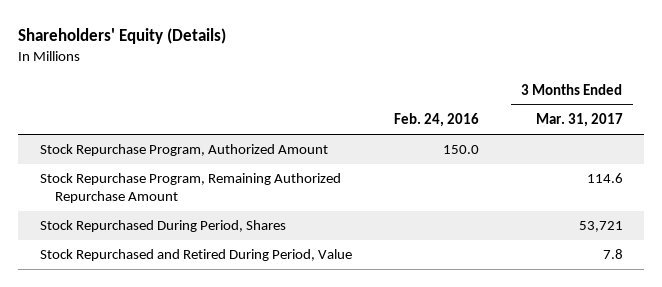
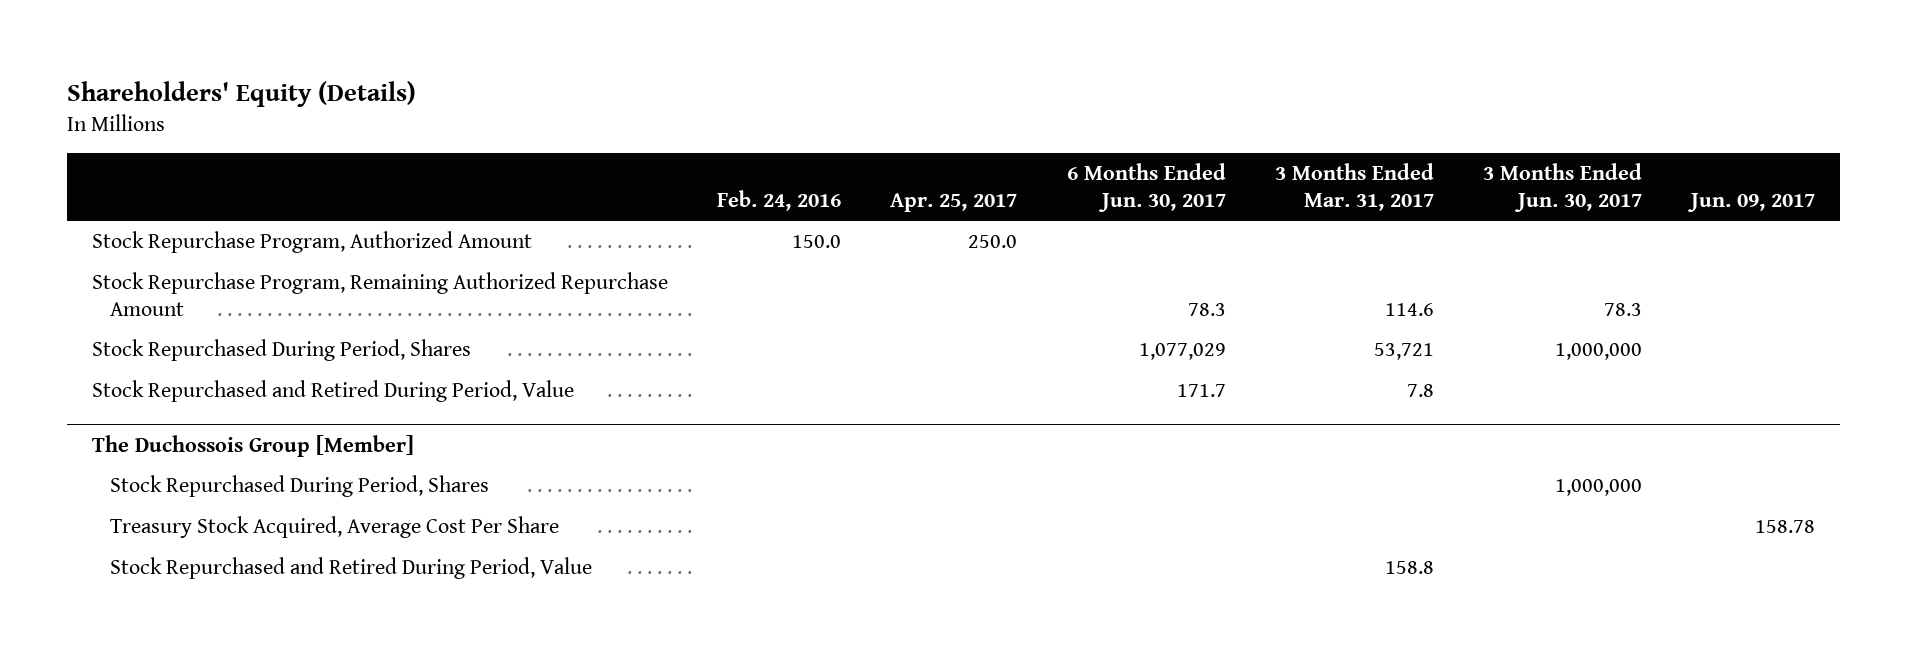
none -> [890,192,1018,212] Apr. 25, 2017
none -> [1066,163,1226,212] 6 Months Ended Jun. 30, 2017
none -> [1483,163,1643,212] 3 Months Ended Jun. 30, 2017
none -> [1687,192,1816,212] Jun. 09, 2017
none -> [91,434,414,457] The Duchossois Group [Member]
none -> [109,475,489,498] Stock Repurchased During Period, Shares
none -> [109,516,559,539] Treasury Stock Acquired, Average Cost Per Share
none -> [109,557,592,580] Stock Repurchased and Retired During Period, Value

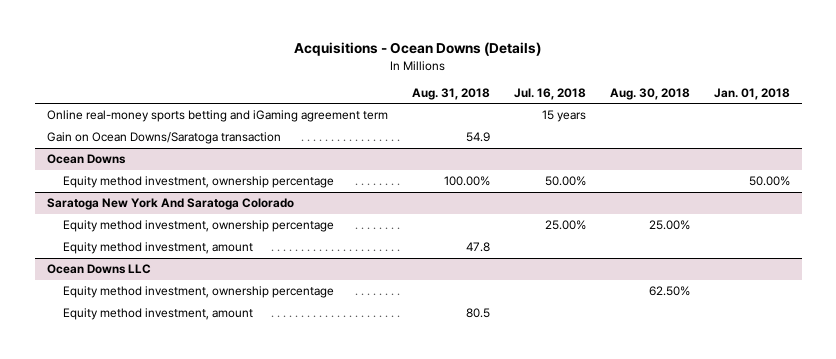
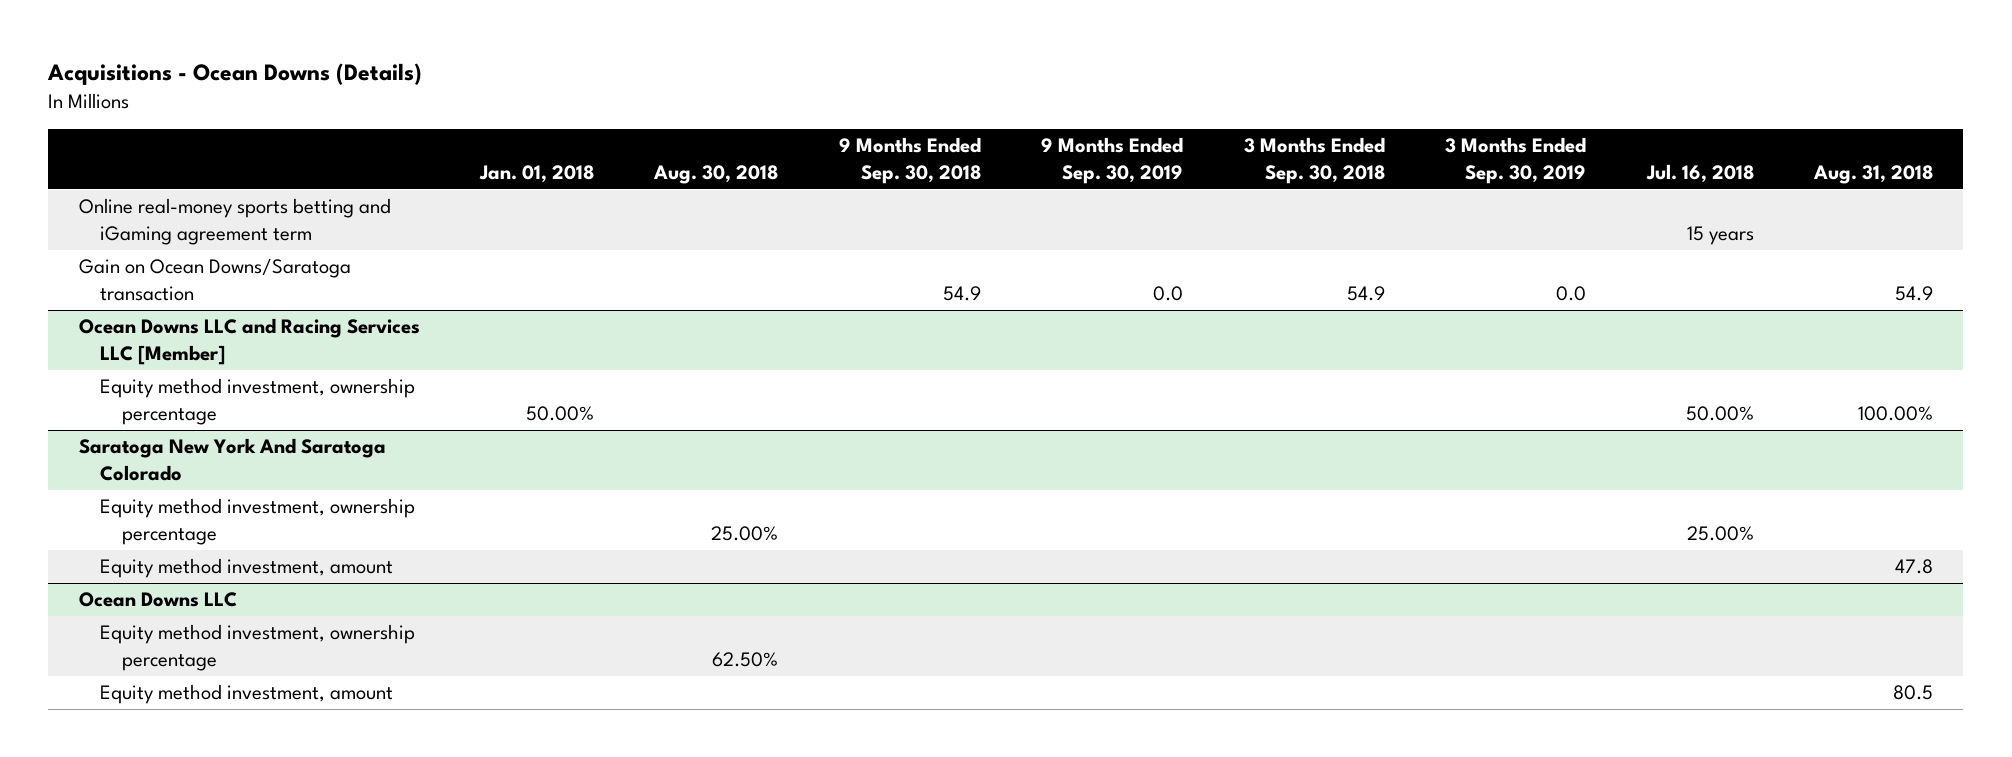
none -> [838,137,981,184] 9 Months Ended Sep. 30, 2018
none -> [1041,137,1184,184] 9 Months Ended Sep. 30, 2019
none -> [1243,137,1385,184] 3 Months Ended Sep. 30, 2018
none -> [1445,137,1587,184] 3 Months Ended Sep. 30, 2019
[46,154,126,165] Ocean Downs -> [78,318,420,365] Ocean Downs LLC and Racing Services LLC [Member]

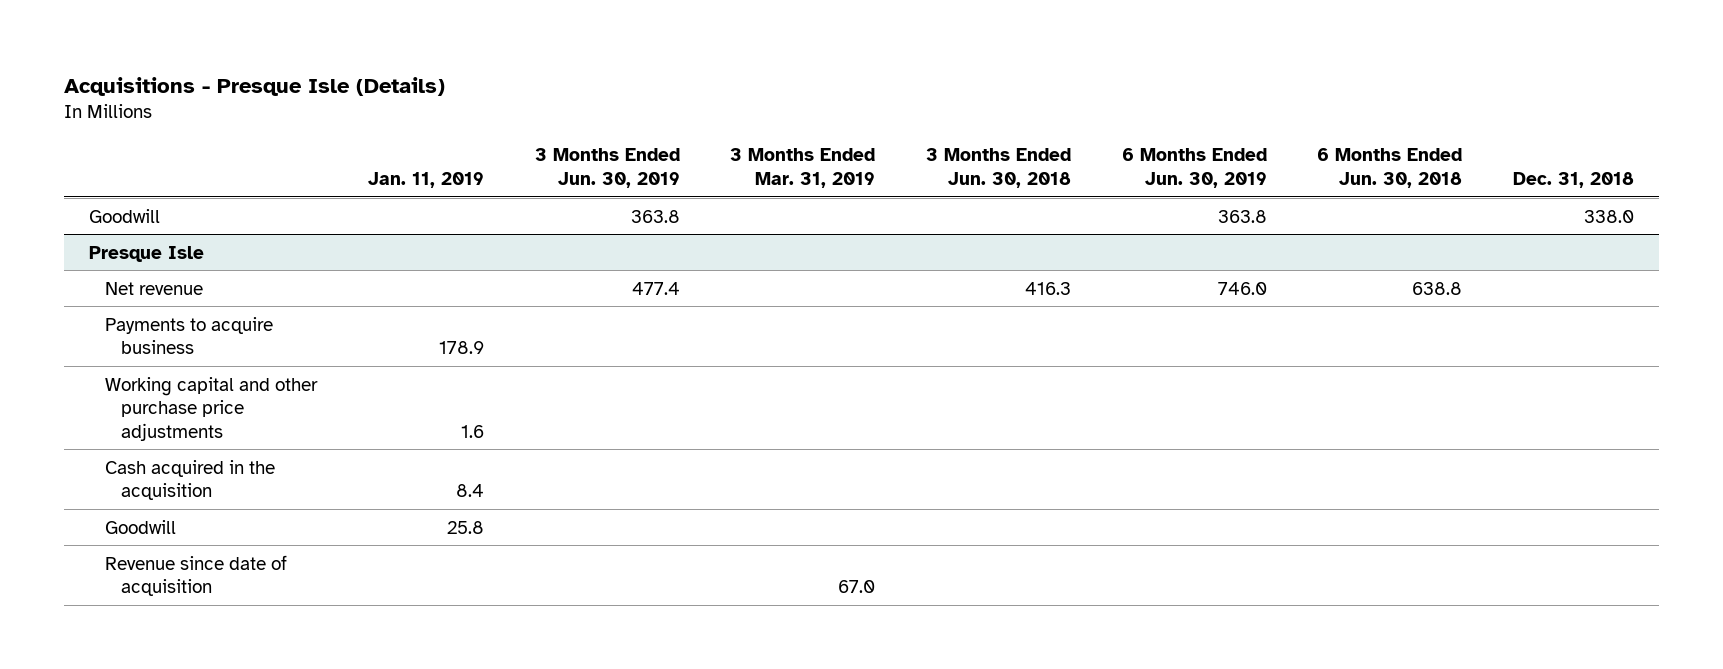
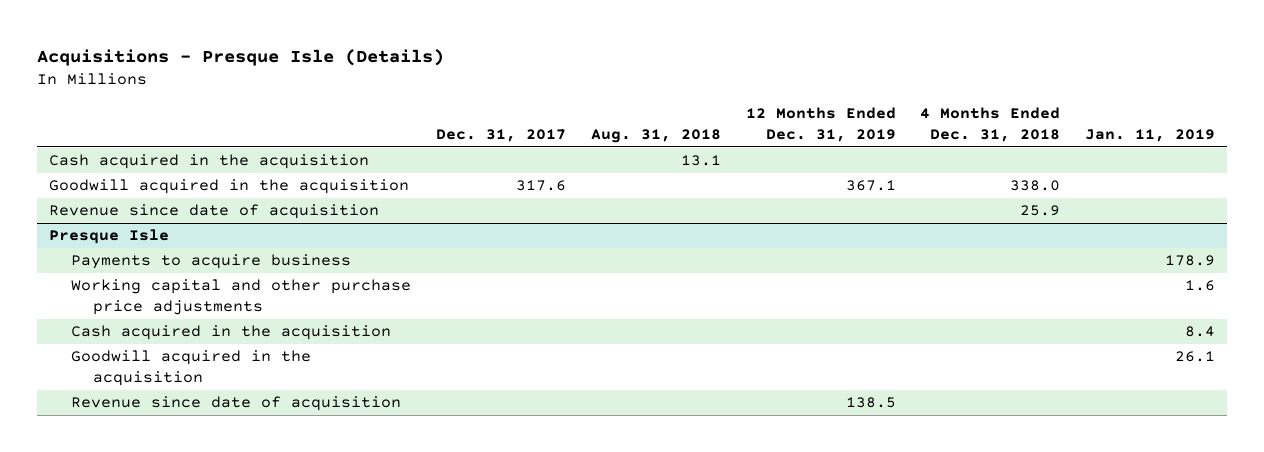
[534,148,680,188] 3 Months Ended Jun. 30, 2019 -> none
[730,148,876,188] 3 Months Ended Mar. 31, 2019 -> none
[925,148,1071,188] 3 Months Ended Jun. 30, 2018 -> none
[1121,148,1267,188] 6 Months Ended Jun. 30, 2019 -> none
[1317,148,1463,188] 6 Months Ended Jun. 30, 2018 -> none
[1513,171,1635,188] Dec. 31, 2018 -> none
none -> [435,129,566,143] Dec. 31, 2017
none -> [590,129,721,144] Aug. 31, 2018
none -> [745,107,896,143] 12 Months Ended Dec. 31, 2019
none -> [920,107,1061,143] 4 Months Ended Dec. 31, 2018
none -> [48,154,369,170] Cash acquired in the acquisition
[89,208,161,223] Goodwill -> [48,179,409,195] Goodwill acquired in the acquisition
none -> [48,204,379,220] Revenue since date of acquisition
[105,281,204,295] Net revenue -> none
[105,519,177,534] Goodwill -> [71,350,312,387] Goodwill acquired in the acquisition
[446,520,484,534] 25.8 -> [1175,351,1216,363] 26.1

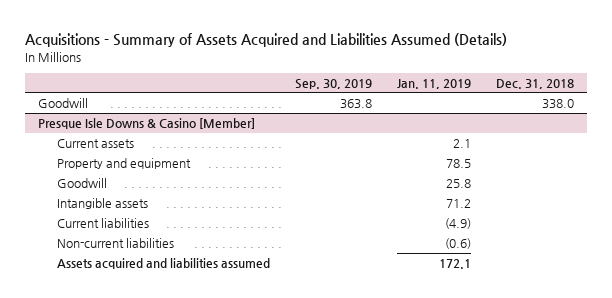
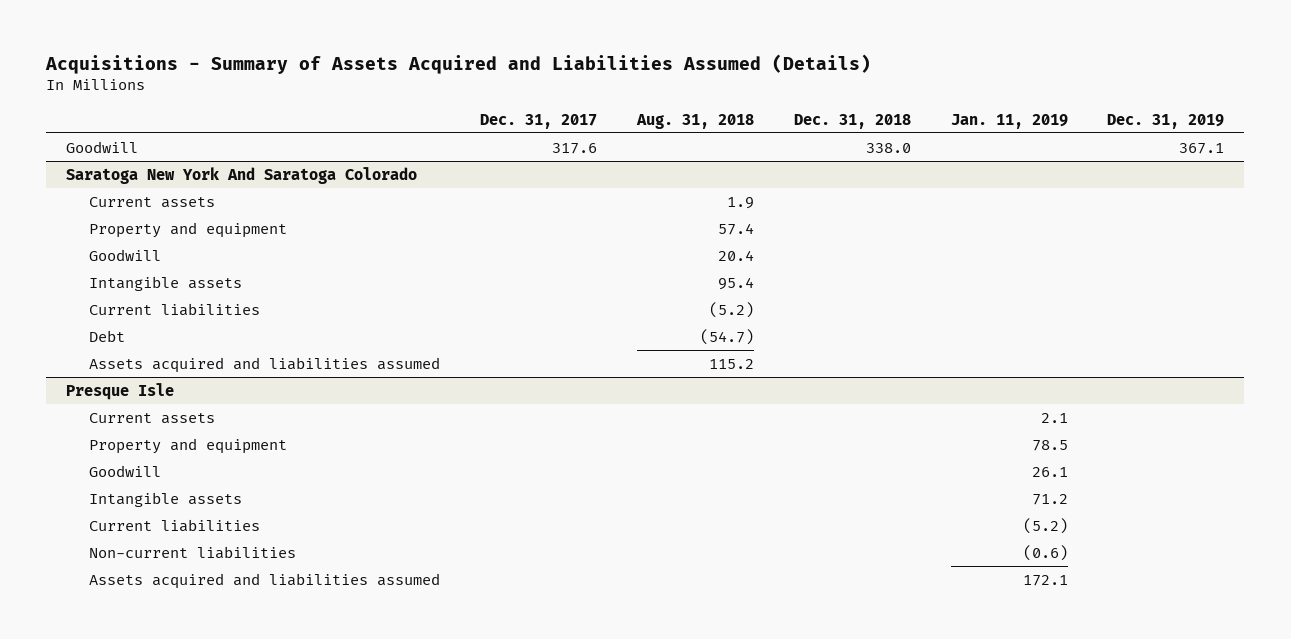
[294,78,372,89] Sep. 30, 2019 -> none
none -> [479,113,597,129] Dec. 31, 2017
none -> [635,113,754,129] Aug. 31, 2018
none -> [1107,113,1225,129] Dec. 31, 2019
none -> [66,167,418,185] Saratoga New York And Saratoga Colorado
none -> [88,197,215,209] Current assets
none -> [88,222,287,239] Property and equipment
none -> [88,249,161,262] Goodwill
none -> [88,276,242,292] Intangible assets
none -> [88,303,260,317] Current liabilities
none -> [88,330,125,343] Debt
none -> [88,357,440,374] Assets acquired and liabilities assumed
[37,118,255,130] Presque Isle Downs & Casino [Member] -> [66,383,175,401] Presque Isle
[445,179,471,189] 25.8 -> [1031,467,1068,478] 26.1
[444,218,471,230] (4.9) -> [1022,518,1068,535] (5.2)

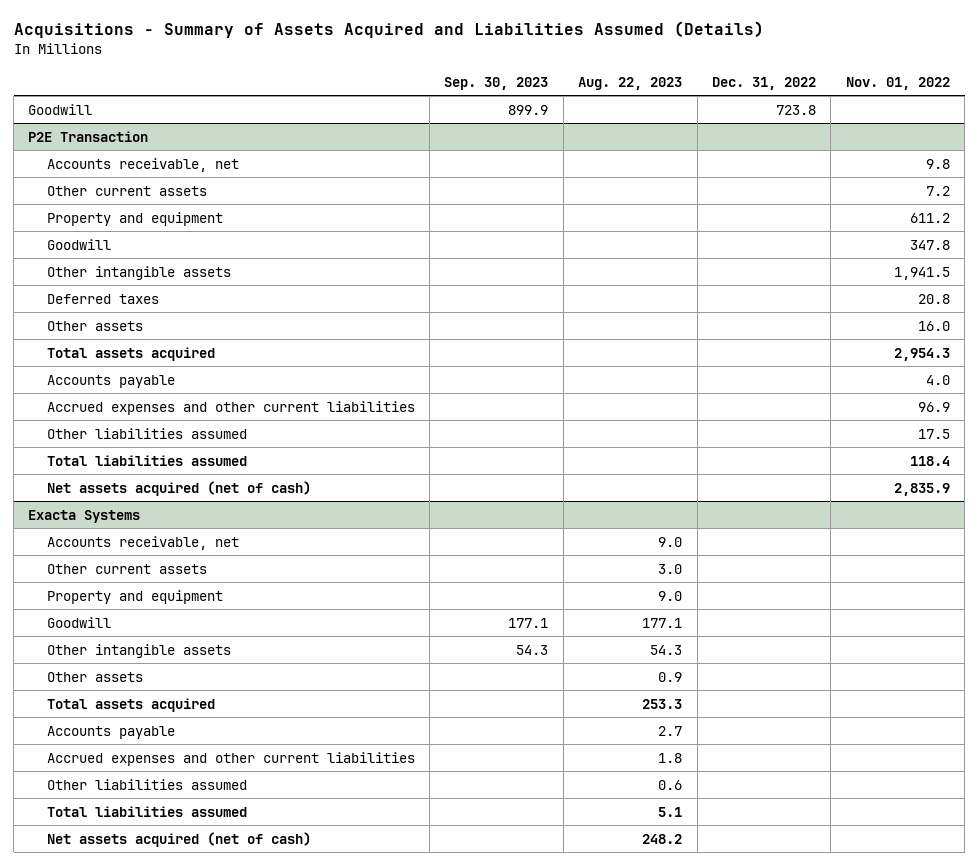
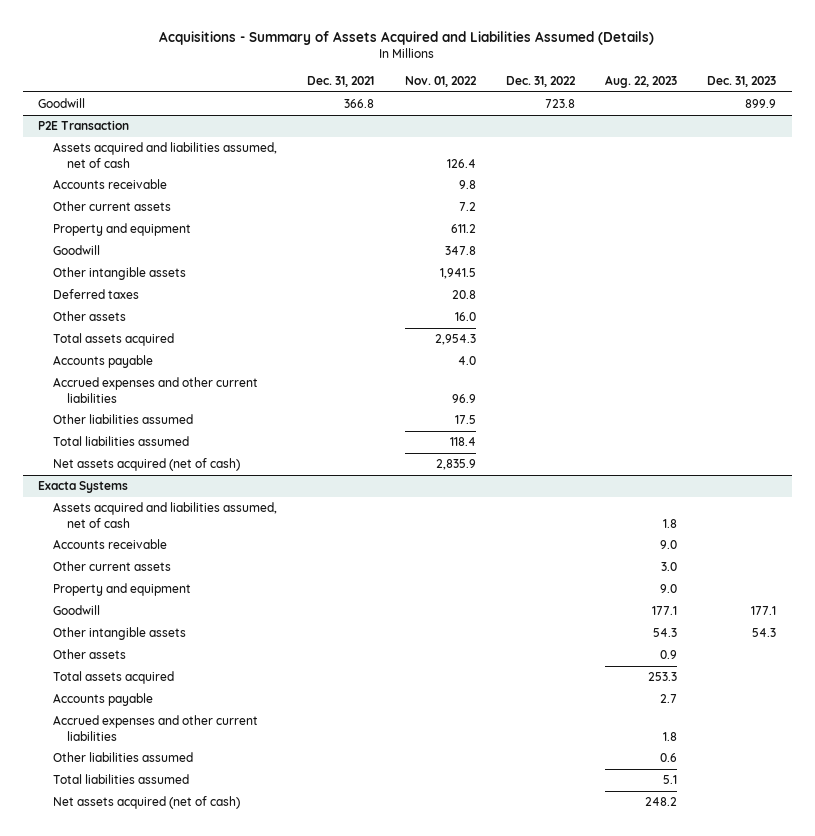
[444,77,549,91] Sep. 30, 2023 -> none
none -> [307,75,375,87] Dec. 31, 2021
none -> [707,75,777,87] Dec. 31, 2023
none -> [52,142,277,168] Assets acquired and liabilities assumed, net of cash
[46,157,239,172] Accounts receivable, net -> [52,179,167,190] Accounts receivable
none -> [52,502,277,528] Assets acquired and liabilities assumed, net of cash
[46,535,239,550] Accounts receivable, net -> [52,539,167,550] Accounts receivable

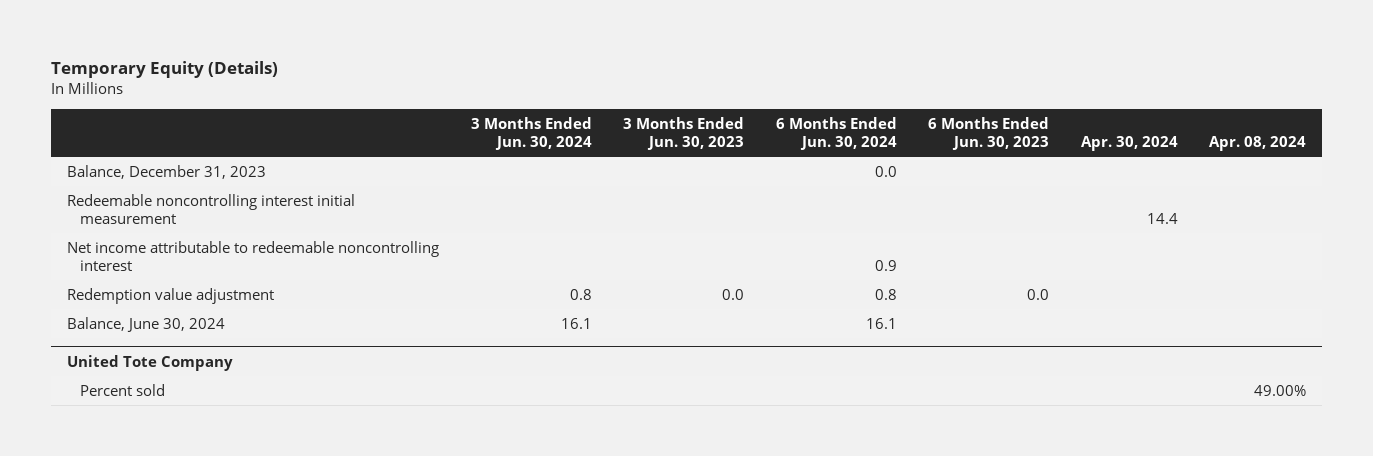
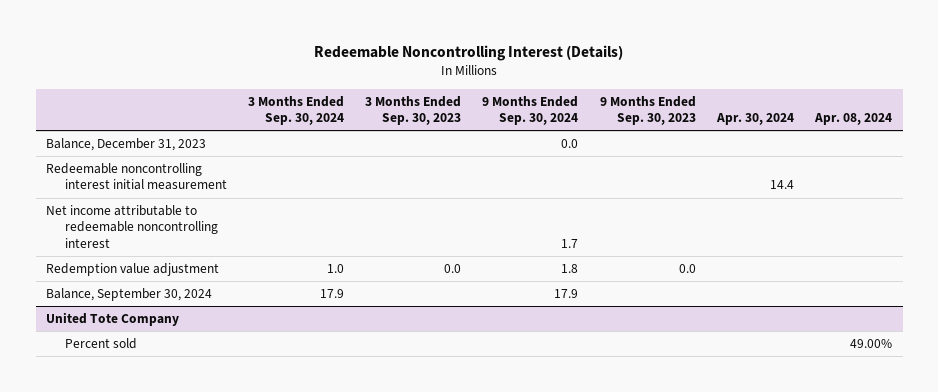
[51,61,279,79] Temporary Equity (Details) -> [314,44,624,61] Redeemable Noncontrolling Interest (Details)
[470,116,592,150] 3 Months Ended Jun. 30, 2024 -> none
[623,116,745,150] 3 Months Ended Jun. 30, 2023 -> none
[775,116,897,150] 6 Months Ended Jun. 30, 2024 -> none
[928,116,1050,150] 6 Months Ended Jun. 30, 2023 -> none
none -> [247,95,344,126] 3 Months Ended Sep. 30, 2024
none -> [365,95,462,126] 3 Months Ended Sep. 30, 2023
none -> [482,95,579,126] 9 Months Ended Sep. 30, 2024
none -> [599,95,696,126] 9 Months Ended Sep. 30, 2023
[67,316,226,332] Balance, June 30, 2024 -> [46,288,213,302] Balance, September 30, 2024

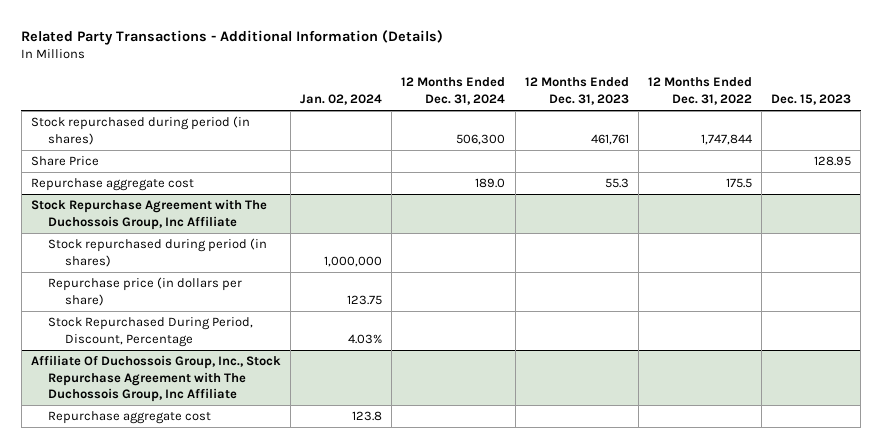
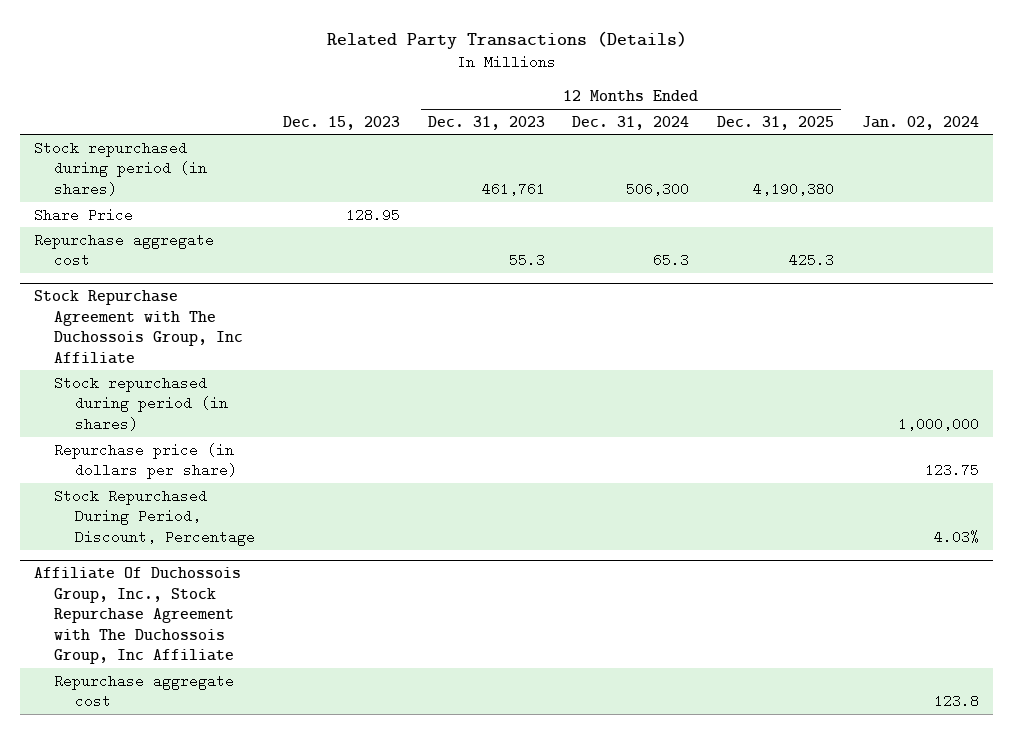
[21,30,444,46] Related Party Transactions - Additional Information (Details) -> [326,31,687,50] Related Party Transactions (Details)
[647,77,752,106] 12 Months Ended Dec. 31, 2022 -> none
none -> [717,115,835,130] Dec. 31, 2025
[475,178,506,189] 189.0 -> [653,253,690,268] 65.3

